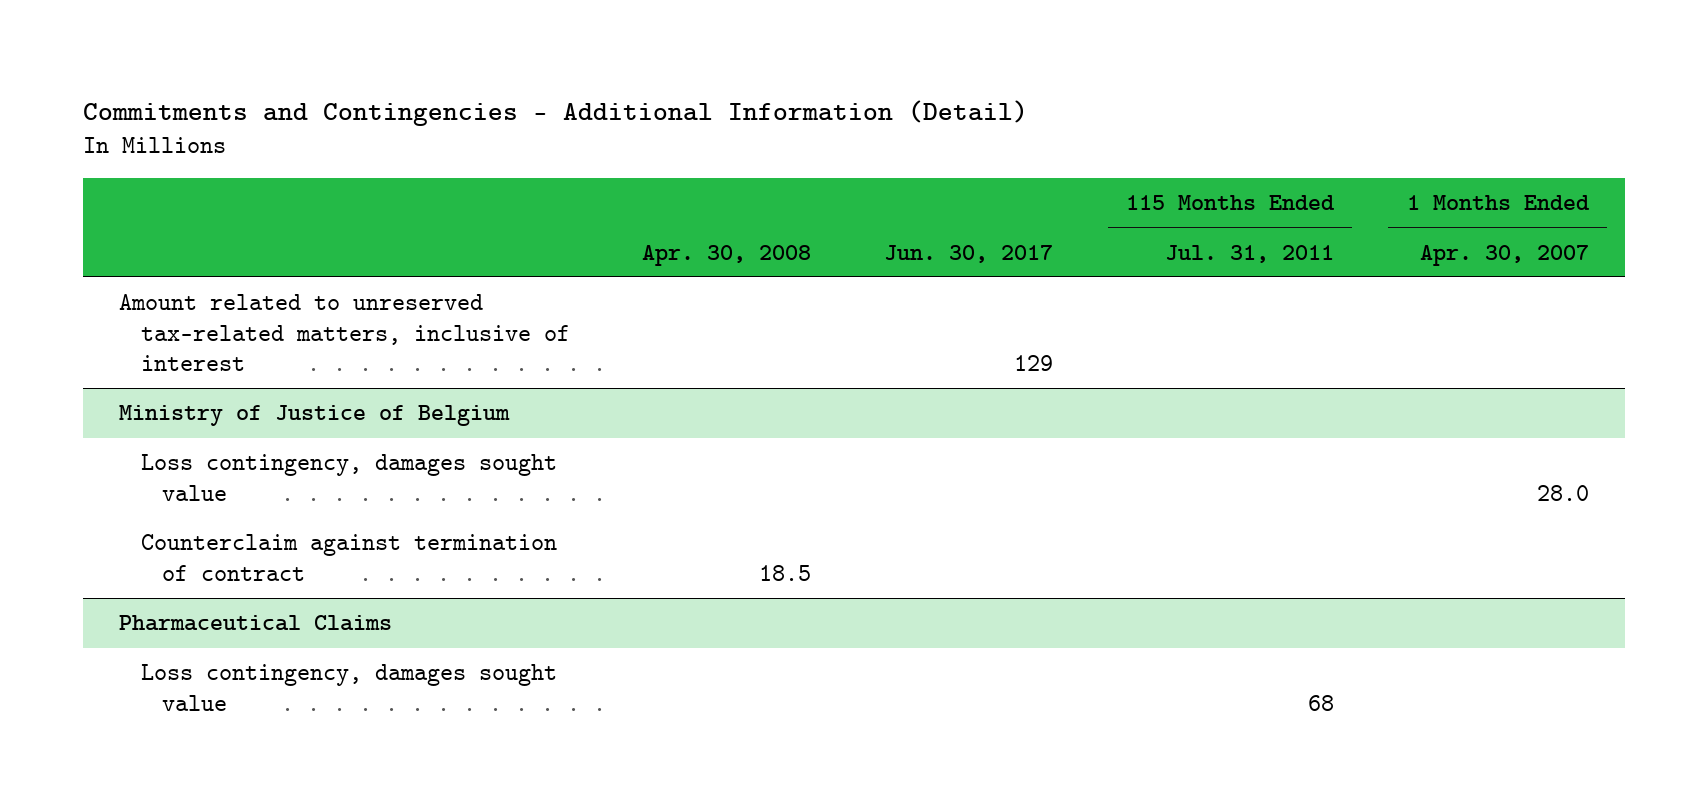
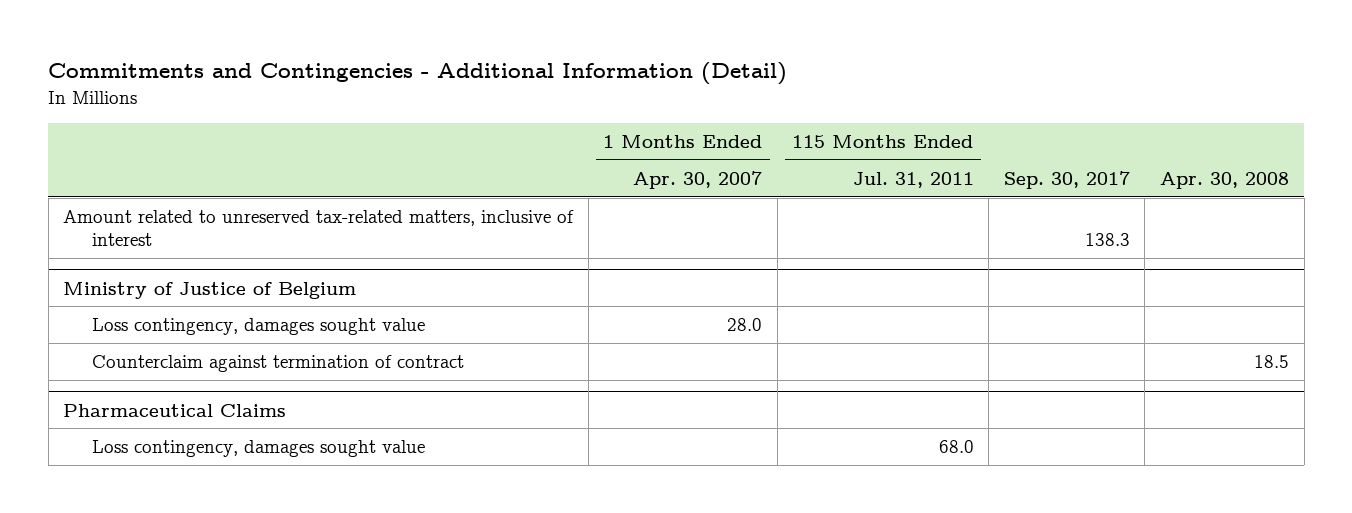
[884,244,1054,263] Jun. 30, 2017 -> none
none -> [1003,170,1130,189] Sep. 30, 2017
[1307,694,1334,711] 68 -> [938,440,974,454] 68.0

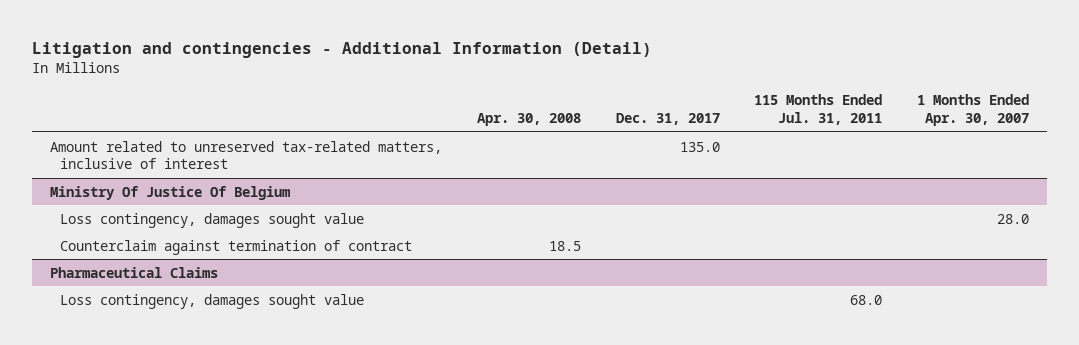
[48,61,788,85] Commitments and Contingencies - Additional Information (Detail) -> [32,41,653,58] Litigation and contingencies - Additional Information (Detail)
[1003,170,1130,189] Sep. 30, 2017 -> none
none -> [615,112,720,125] Dec. 31, 2017
[63,281,357,299] Ministry of Justice of Belgium -> [49,185,290,200] Ministry Of Justice Of Belgium

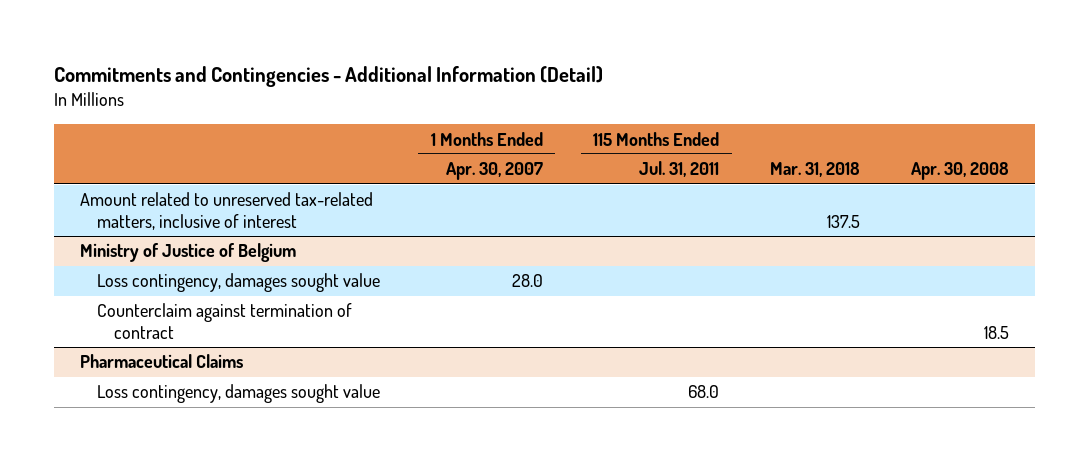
[32,41,653,58] Litigation and contingencies - Additional Information (Detail) -> [54,65,604,87] Commitments and Contingencies - Additional Information (Detail)
[615,112,720,125] Dec. 31, 2017 -> none
none -> [770,162,861,178] Mar. 31, 2018
[49,185,290,200] Ministry Of Justice Of Belgium -> [79,243,296,263] Ministry of Justice of Belgium

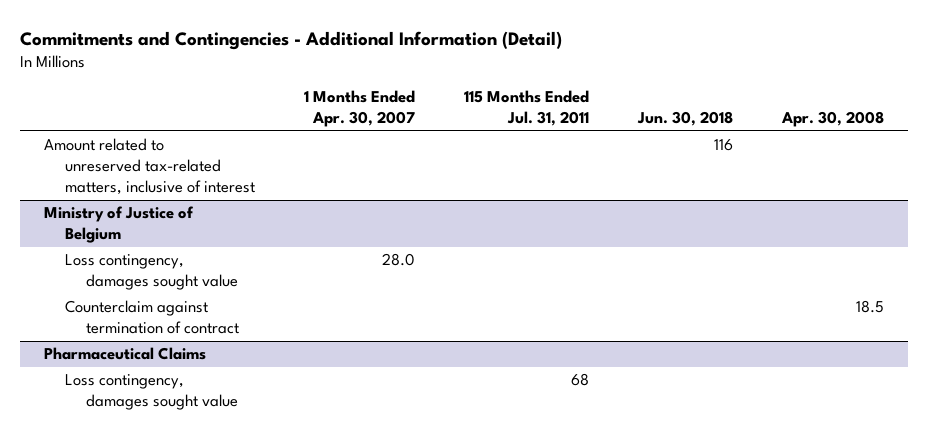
[770,162,861,178] Mar. 31, 2018 -> none
none -> [636,110,733,126] Jun. 30, 2018
[688,385,720,399] 68.0 -> [570,373,589,387] 68

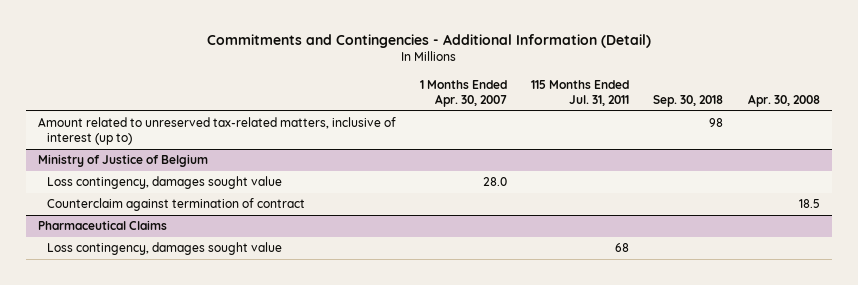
[636,110,733,126] Jun. 30, 2018 -> none
none -> [653,94,724,107] Sep. 30, 2018
[44,138,255,196] Amount related to unreserved tax-related matters, inclusive of interest -> [38,117,397,146] Amount related to unreserved tax-related matters, inclusive of interest (up to)

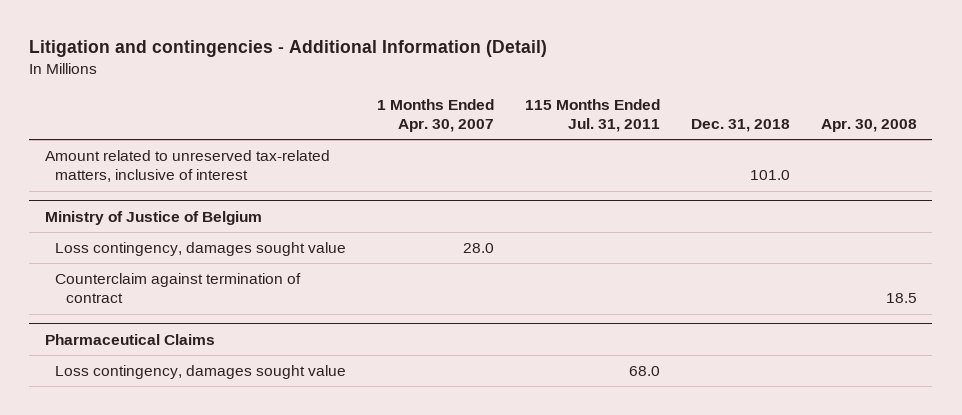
[206,34,651,49] Commitments and Contingencies - Additional Information (Detail) -> [29,39,548,57] Litigation and contingencies - Additional Information (Detail)
[653,94,724,107] Sep. 30, 2018 -> none
none -> [691,119,791,133] Dec. 31, 2018
[38,117,397,146] Amount related to unreserved tax-related matters, inclusive of interest (up to) -> [44,149,330,183] Amount related to unreserved tax-related matters, inclusive of interest
[615,243,630,253] 68 -> [629,365,661,376] 68.0

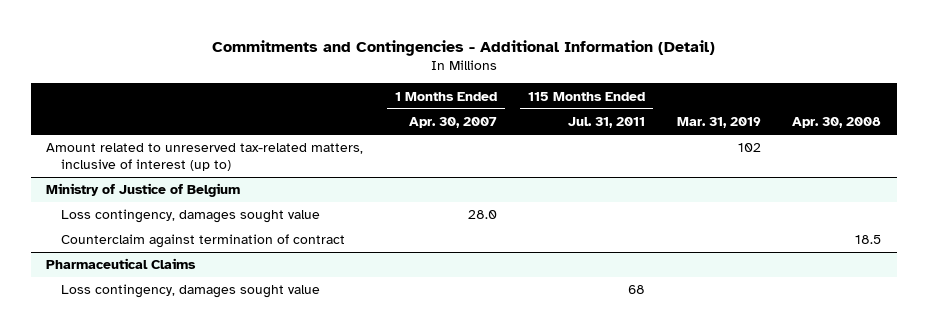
[29,39,548,57] Litigation and contingencies - Additional Information (Detail) -> [211,39,715,56] Commitments and Contingencies - Additional Information (Detail)
[691,119,791,133] Dec. 31, 2018 -> none
none -> [676,117,761,129] Mar. 31, 2019
[44,149,330,183] Amount related to unreserved tax-related matters, inclusive of interest -> [46,143,364,171] Amount related to unreserved tax-related matters, inclusive of interest (up to)
[629,365,661,376] 68.0 -> [628,285,646,295] 68

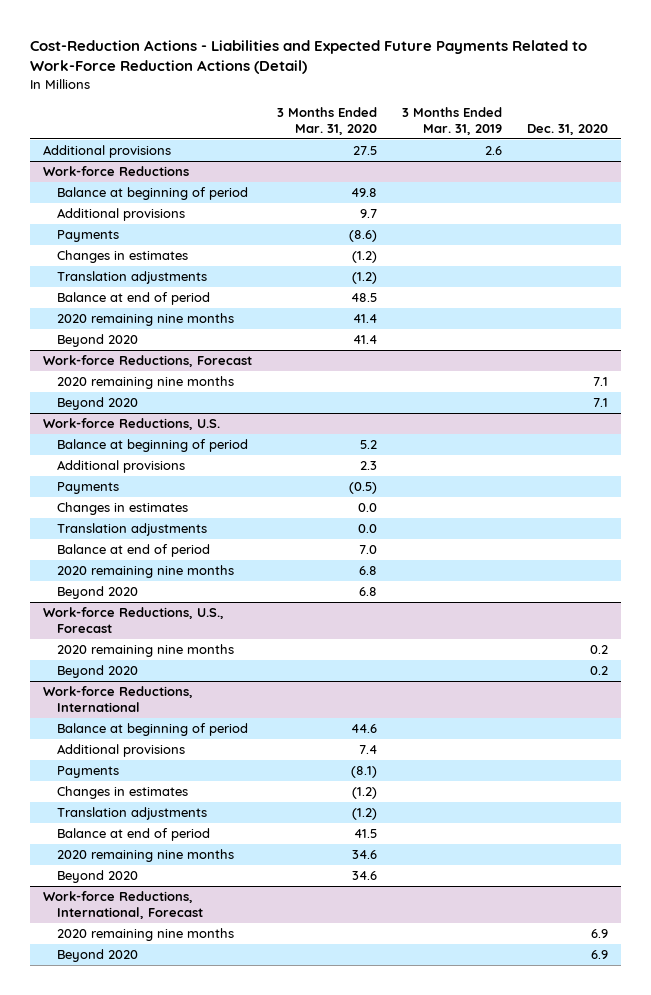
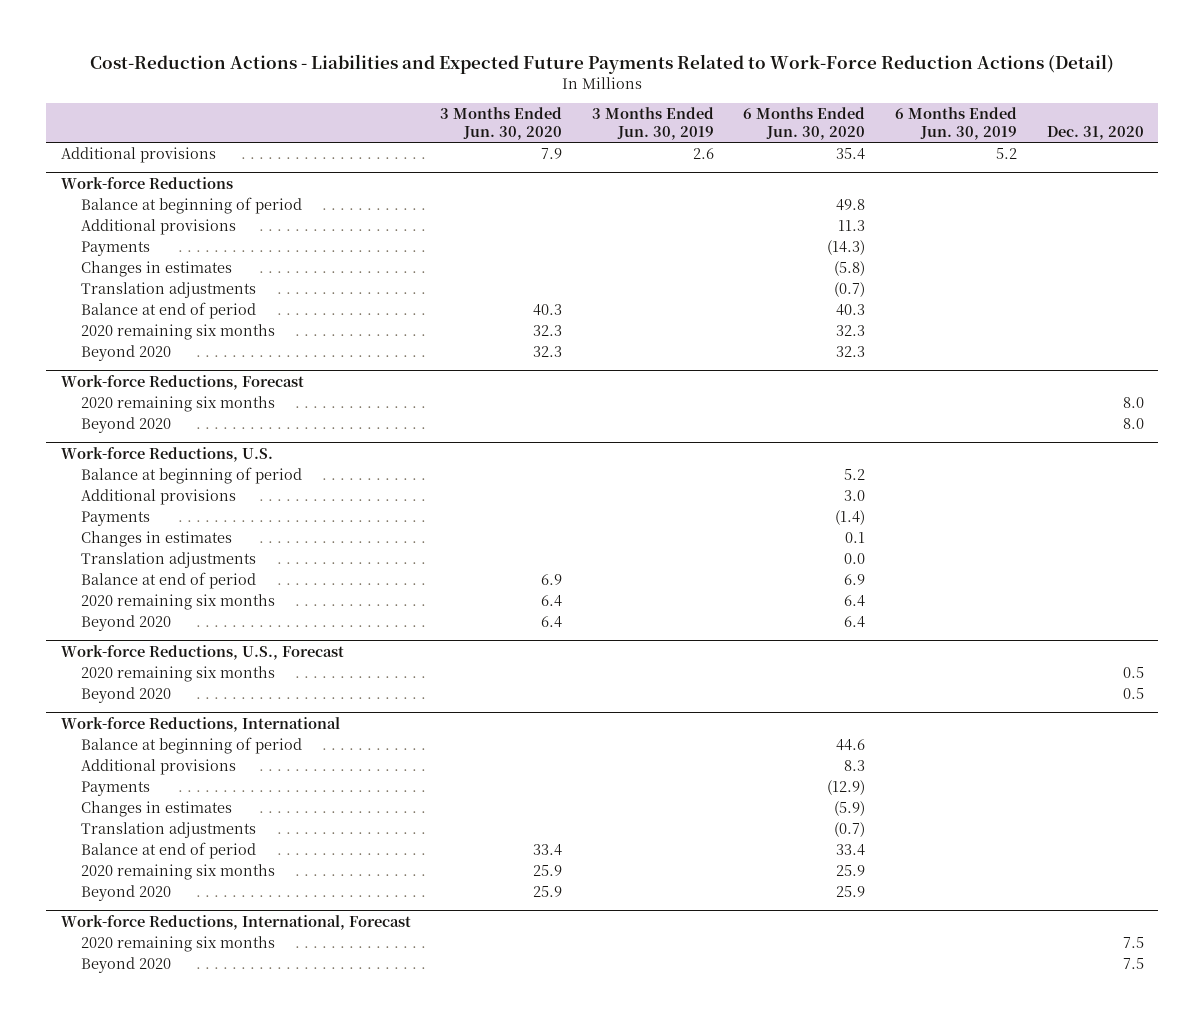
[276,107,377,136] 3 Months Ended Mar. 31, 2020 -> none
[402,107,503,136] 3 Months Ended Mar. 31, 2019 -> none
none -> [440,107,563,140] 3 Months Ended Jun. 30, 2020
none -> [591,107,714,140] 3 Months Ended Jun. 30, 2019
none -> [743,107,866,140] 6 Months Ended Jun. 30, 2020
none -> [894,107,1017,140] 6 Months Ended Jun. 30, 2019
[57,312,235,326] 2020 remaining nine months -> [81,323,276,340] 2020 remaining six months
[57,375,235,389] 2020 remaining nine months -> [81,395,276,412] 2020 remaining six months
[593,376,609,386] 7.1 -> [1122,396,1144,408] 8.0
[593,397,609,407] 7.1 -> [1122,417,1144,429] 8.0
[57,564,235,578] 2020 remaining nine months -> [81,593,276,610] 2020 remaining six months
[57,643,235,657] 2020 remaining nine months -> [81,665,276,682] 2020 remaining six months
[590,644,609,654] 0.2 -> [1122,666,1144,678] 0.5
[590,665,609,675] 0.2 -> [1122,687,1144,699] 0.5
[57,848,235,862] 2020 remaining nine months -> [81,863,276,880] 2020 remaining six months
[57,927,235,941] 2020 remaining nine months -> [81,935,276,952] 2020 remaining six months
[591,928,609,938] 6.9 -> [1122,936,1144,948] 7.5
[591,949,609,959] 6.9 -> [1122,957,1144,969] 7.5

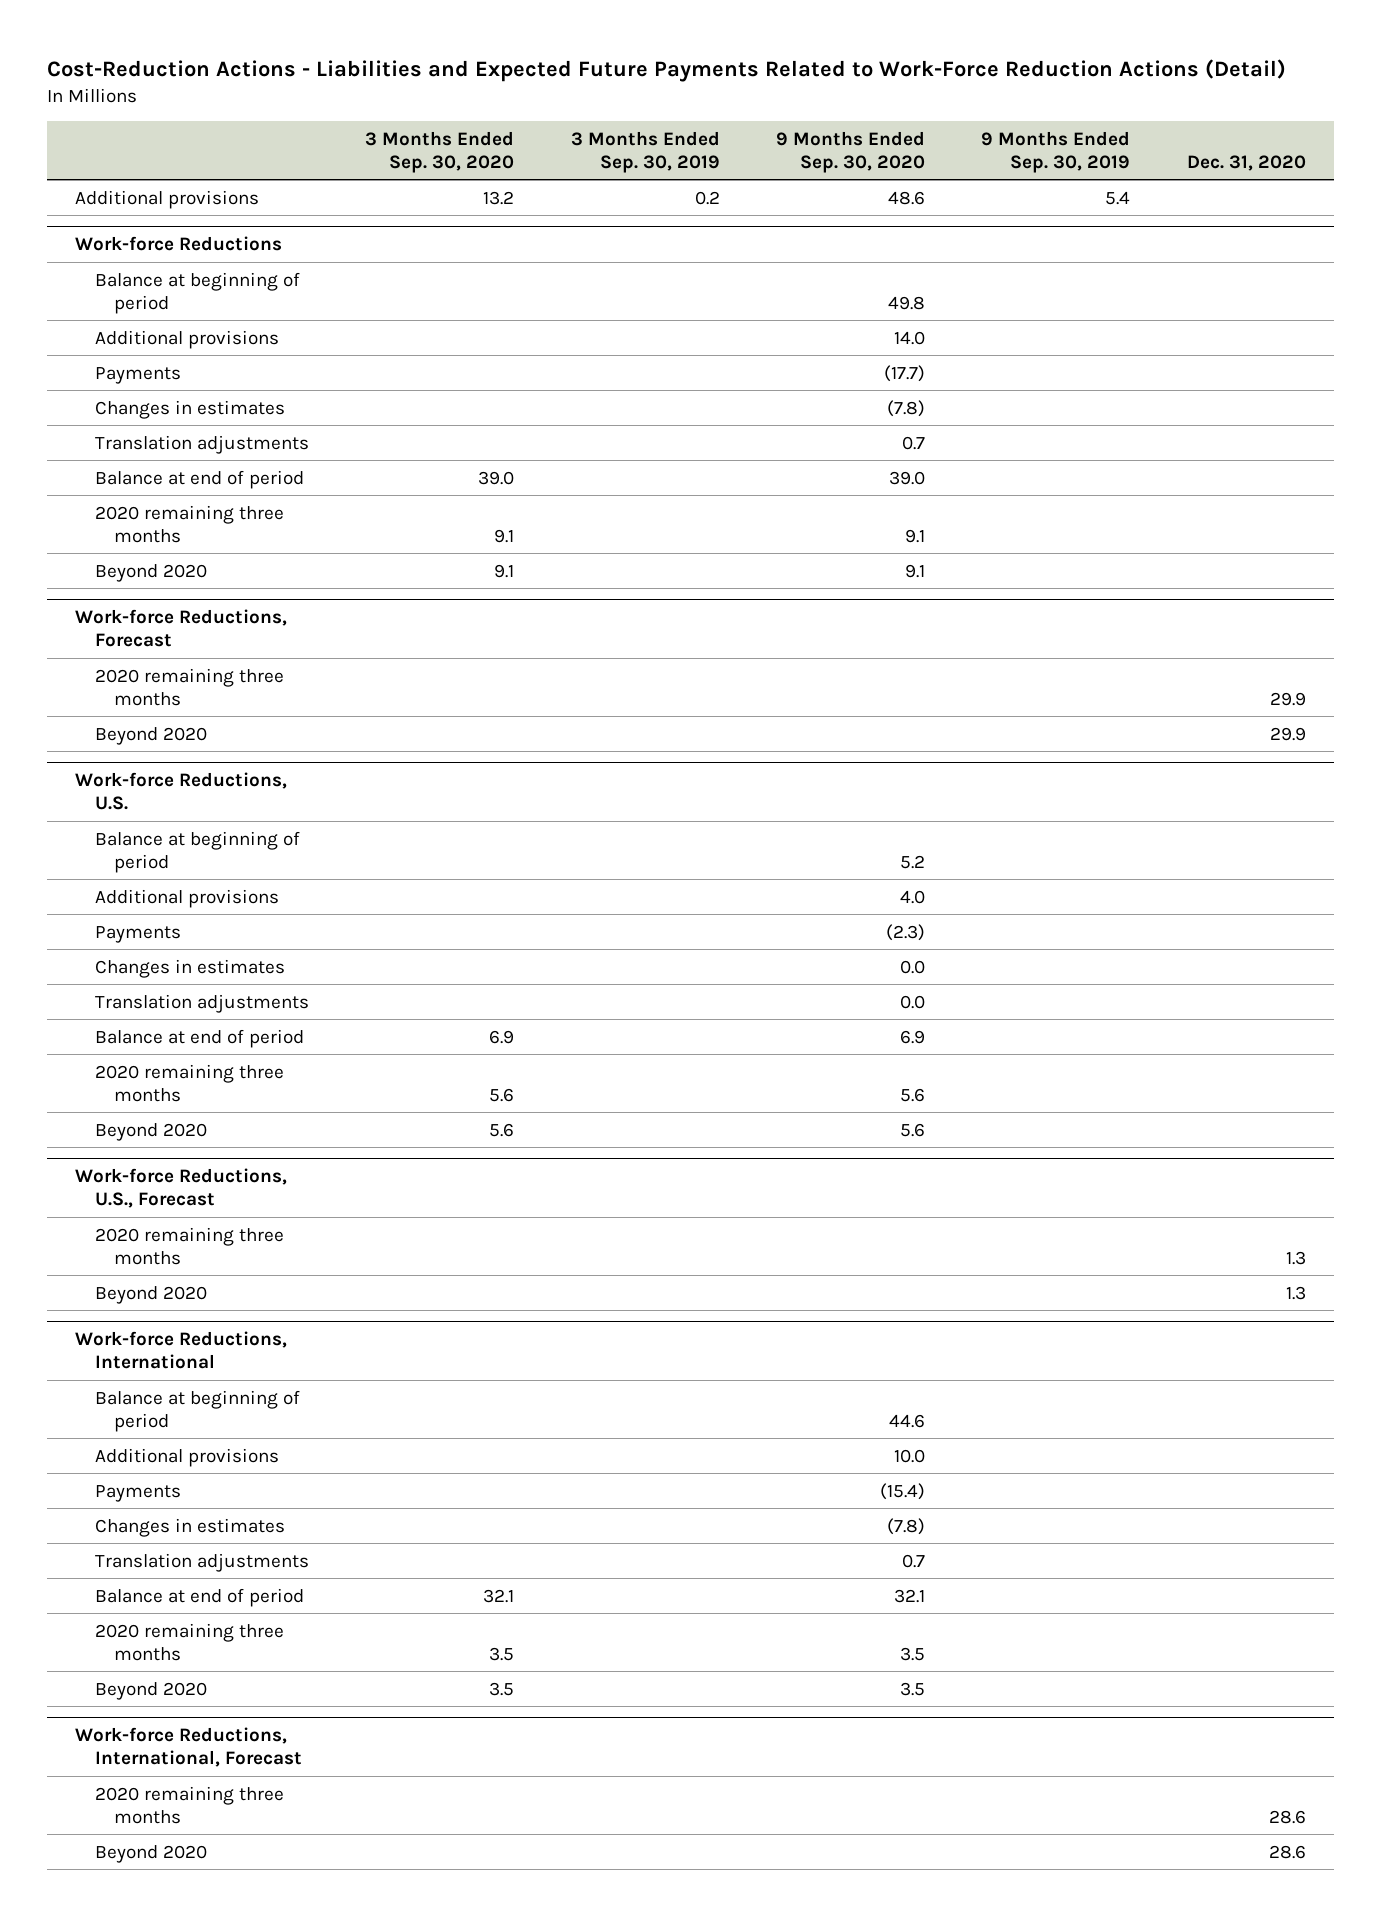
[440,107,563,140] 3 Months Ended Jun. 30, 2020 -> none
[591,107,714,140] 3 Months Ended Jun. 30, 2019 -> none
[743,107,866,140] 6 Months Ended Jun. 30, 2020 -> none
[894,107,1017,140] 6 Months Ended Jun. 30, 2019 -> none
none -> [365,130,515,173] 3 Months Ended Sep. 30, 2020
none -> [570,130,720,173] 3 Months Ended Sep. 30, 2019
none -> [775,130,925,173] 9 Months Ended Sep. 30, 2020
none -> [981,130,1131,173] 9 Months Ended Sep. 30, 2019
[81,323,276,340] 2020 remaining six months -> [94,504,284,543] 2020 remaining three months
[81,395,276,412] 2020 remaining six months -> [94,667,284,706] 2020 remaining three months
[1122,396,1144,408] 8.0 -> [1269,691,1306,706] 29.9
[1122,417,1144,429] 8.0 -> [1269,726,1306,741] 29.9
[81,593,276,610] 2020 remaining six months -> [94,1063,284,1102] 2020 remaining three months
[81,665,276,682] 2020 remaining six months -> [94,1226,284,1265] 2020 remaining three months
[1122,666,1144,678] 0.5 -> [1285,1250,1306,1265] 1.3
[1122,687,1144,699] 0.5 -> [1285,1285,1306,1300] 1.3
[81,863,276,880] 2020 remaining six months -> [94,1622,284,1661] 2020 remaining three months
[81,935,276,952] 2020 remaining six months -> [94,1785,284,1824] 2020 remaining three months
[1122,936,1144,948] 7.5 -> [1268,1809,1306,1824] 28.6
[1122,957,1144,969] 7.5 -> [1268,1844,1306,1859] 28.6

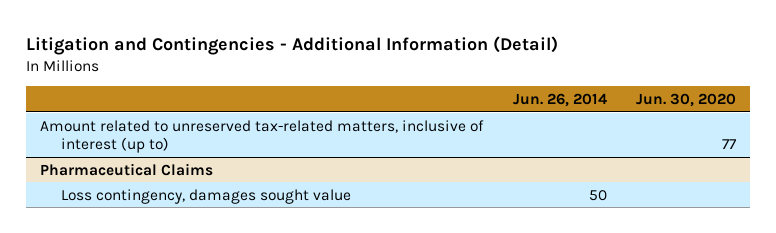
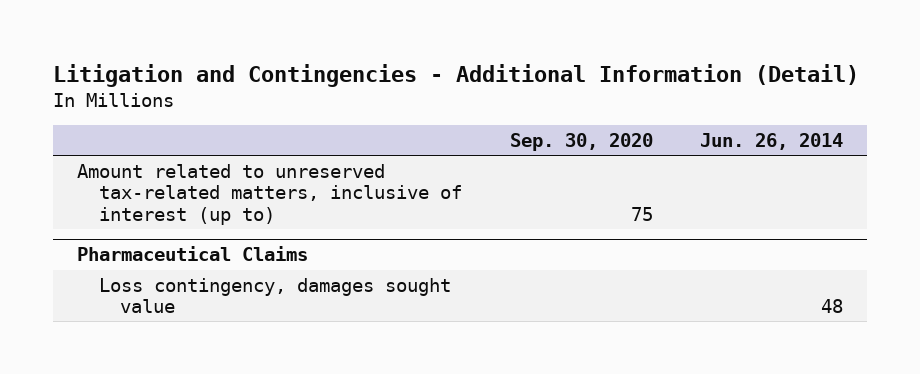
[635,92,736,107] Jun. 30, 2020 -> none
none -> [509,133,653,152] Sep. 30, 2020
[588,189,607,201] 50 -> [821,299,844,314] 48

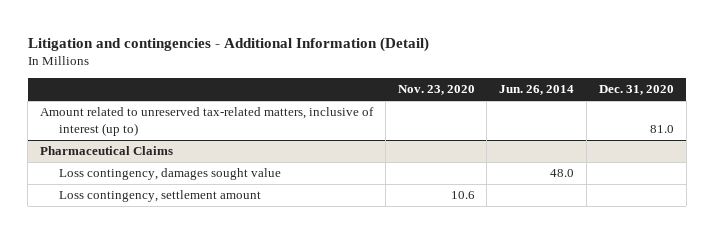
[52,63,859,87] Litigation and Contingencies - Additional Information (Detail) -> [27,36,429,52] Litigation and contingencies - Additional Information (Detail)
[509,133,653,152] Sep. 30, 2020 -> none
none -> [397,85,475,96] Nov. 23, 2020
none -> [598,85,674,96] Dec. 31, 2020
[821,299,844,314] 48 -> [550,169,575,178] 48.0
none -> [59,190,262,203] Loss contingency, settlement amount

